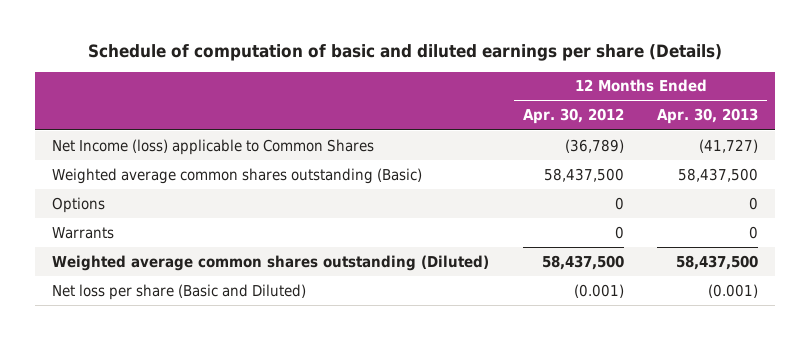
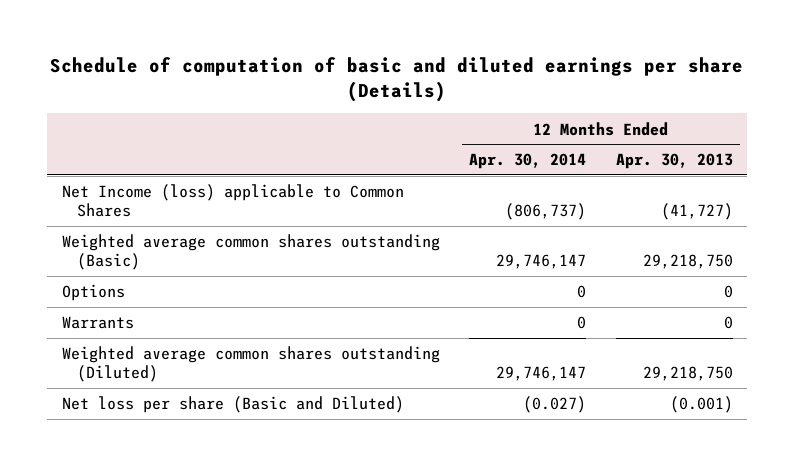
[522,108,624,125] Apr. 30, 2012 -> none
none -> [469,153,587,170] Apr. 30, 2014
[678,167,759,182] 58,437,500 -> [642,254,733,270] 29,218,750
[676,254,759,270] 58,437,500 -> [642,366,733,382] 29,218,750

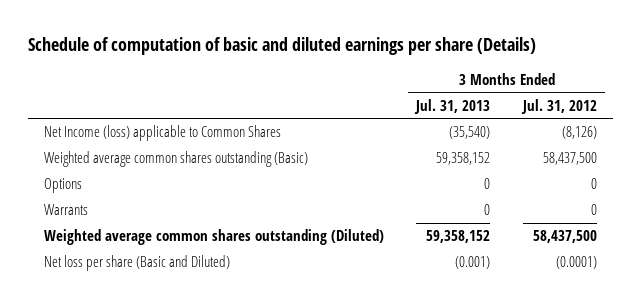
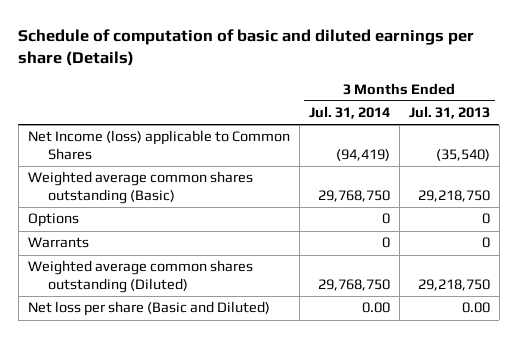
[521,98,598,114] Jul. 31, 2012 -> none
none -> [308,106,390,120] Jul. 31, 2014
[436,152,491,166] 59,358,152 -> [417,189,490,202] 29,218,750
[426,230,491,244] 59,358,152 -> [417,278,490,291] 29,218,750
[455,256,491,270] (0.001) -> [461,302,490,314] 0.00

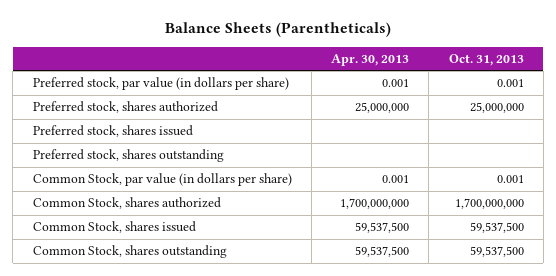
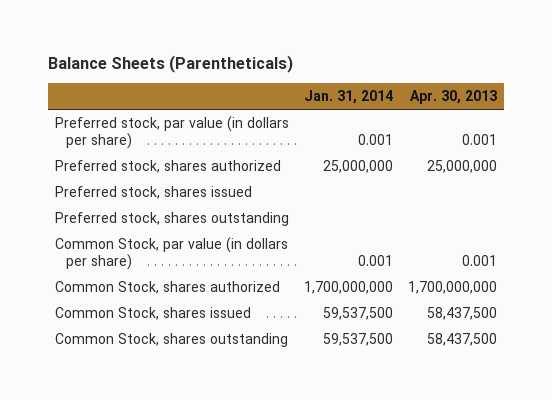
[448,53,524,66] Oct. 31, 2013 -> none
none -> [304,90,394,105] Jan. 31, 2014
[355,222,410,234] 59,537,500 -> [426,306,497,320] 58,437,500
[355,246,410,258] 59,537,500 -> [426,332,497,346] 58,437,500

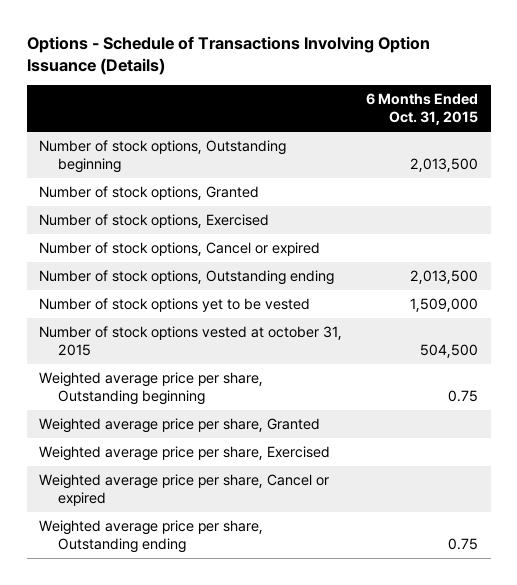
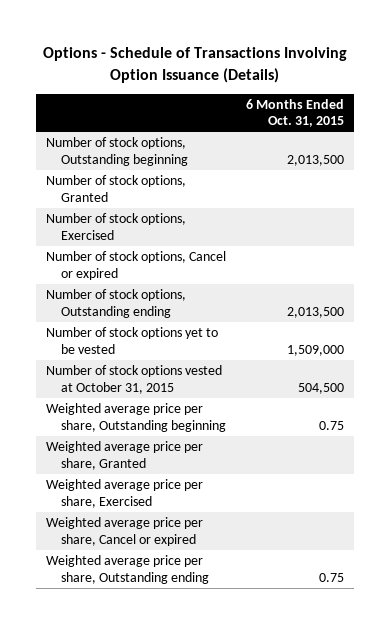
[38,326,342,356] Number of stock options vested at october 31, 2015 -> [45,364,222,394] Number of stock options vested at October 31, 2015

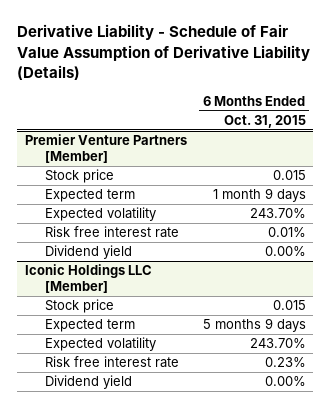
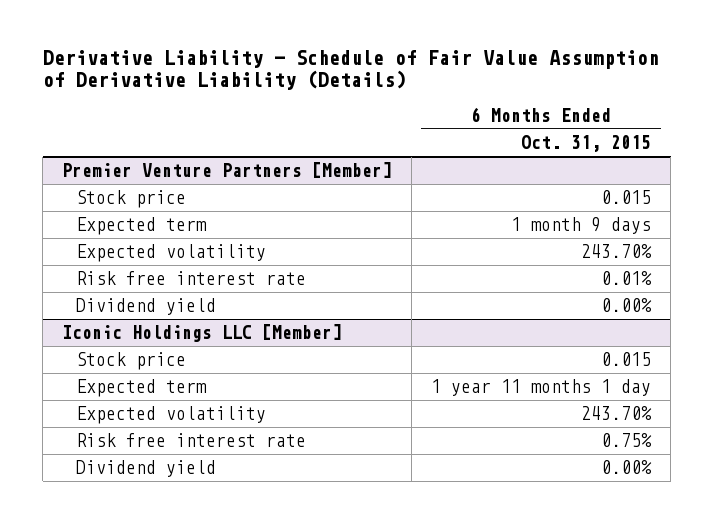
[202,318,306,333] 5 months 9 days -> [431,379,652,397] 1 year 11 months 1 day
[264,357,306,368] 0.23% -> [601,433,653,448] 0.75%

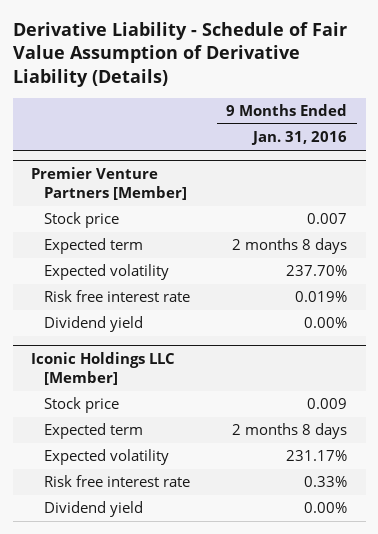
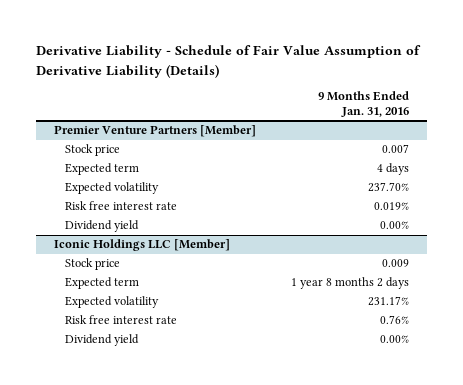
[232,238,348,255] 2 months 8 days -> [377,163,410,176] 4 days
[232,423,348,440] 2 months 8 days -> [291,277,410,290] 1 year 8 months 2 days
[304,476,348,488] 0.33% -> [380,315,410,325] 0.76%

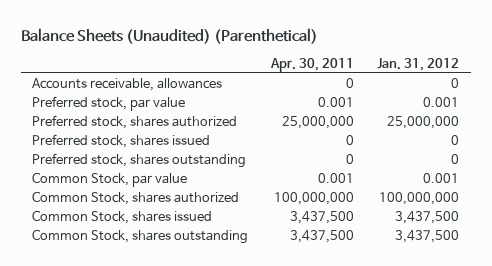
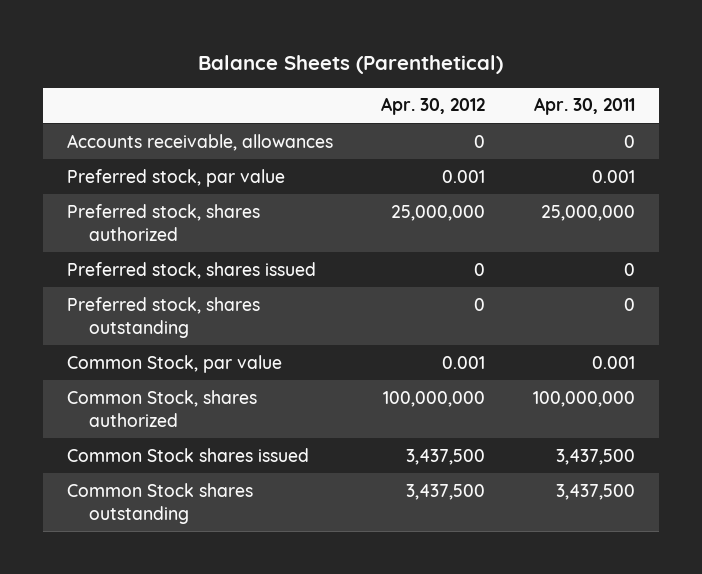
[20,27,318,44] Balance Sheets (Unaudited) (Parenthetical) -> [197,54,503,74] Balance Sheets (Parenthetical)
[377,57,460,71] Jan. 31, 2012 -> none
none -> [380,97,485,116] Apr. 30, 2012
[32,210,213,225] Common Stock, shares issued -> [66,447,309,462] Common Stock shares issued
[32,229,249,245] Common Stock, shares outstanding -> [66,482,253,524] Common Stock shares outstanding

